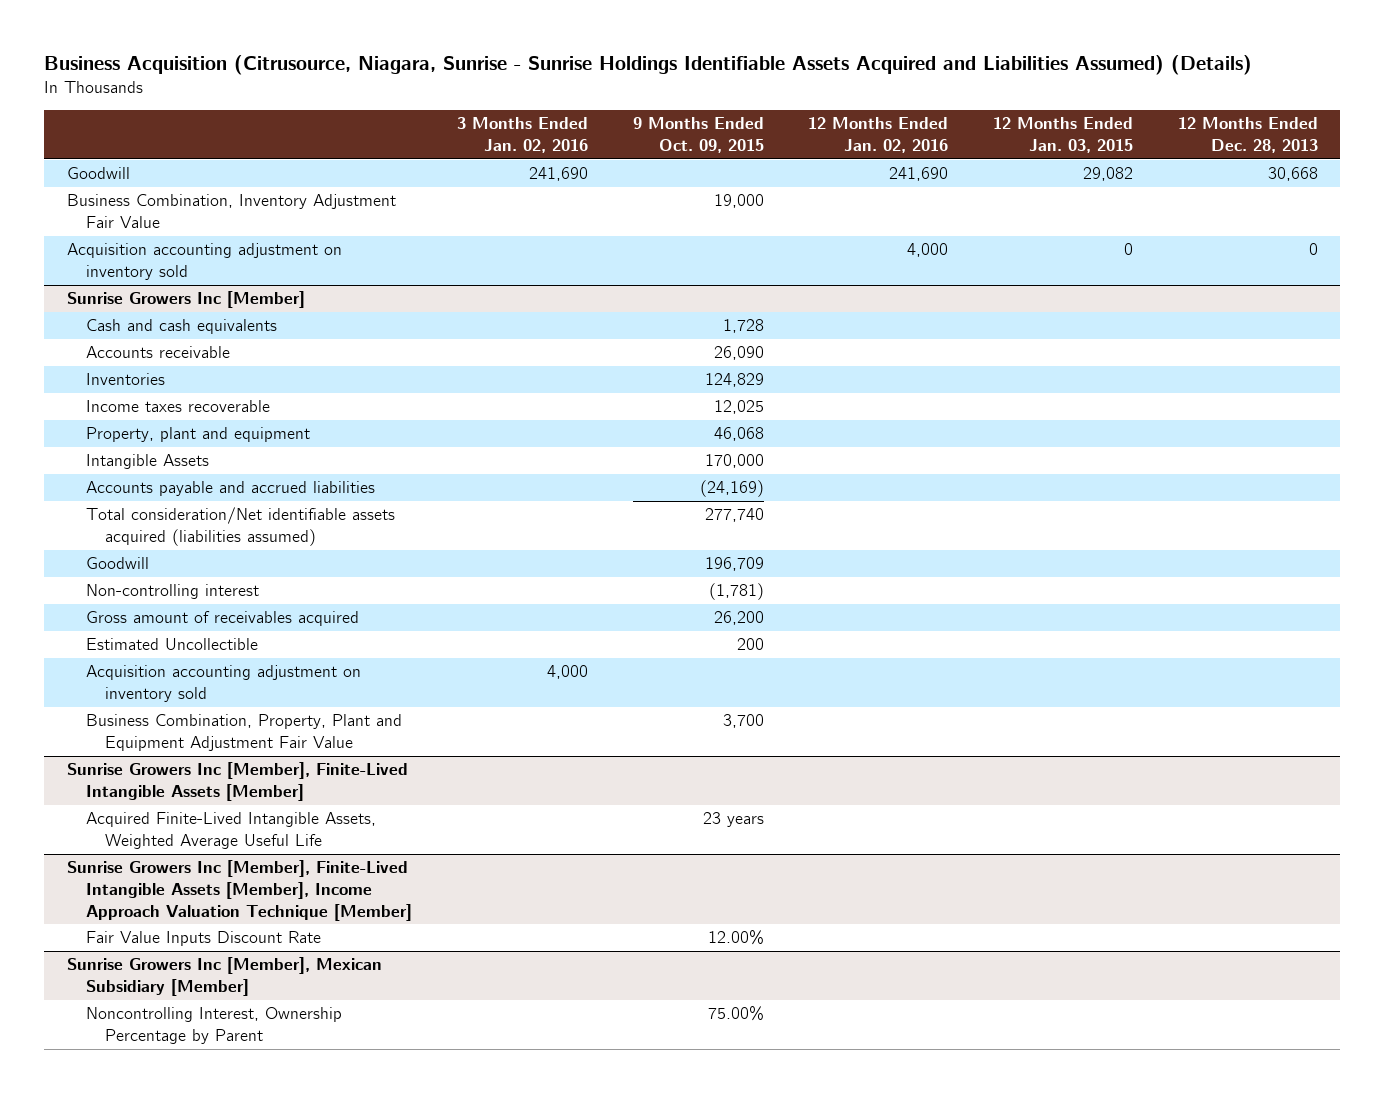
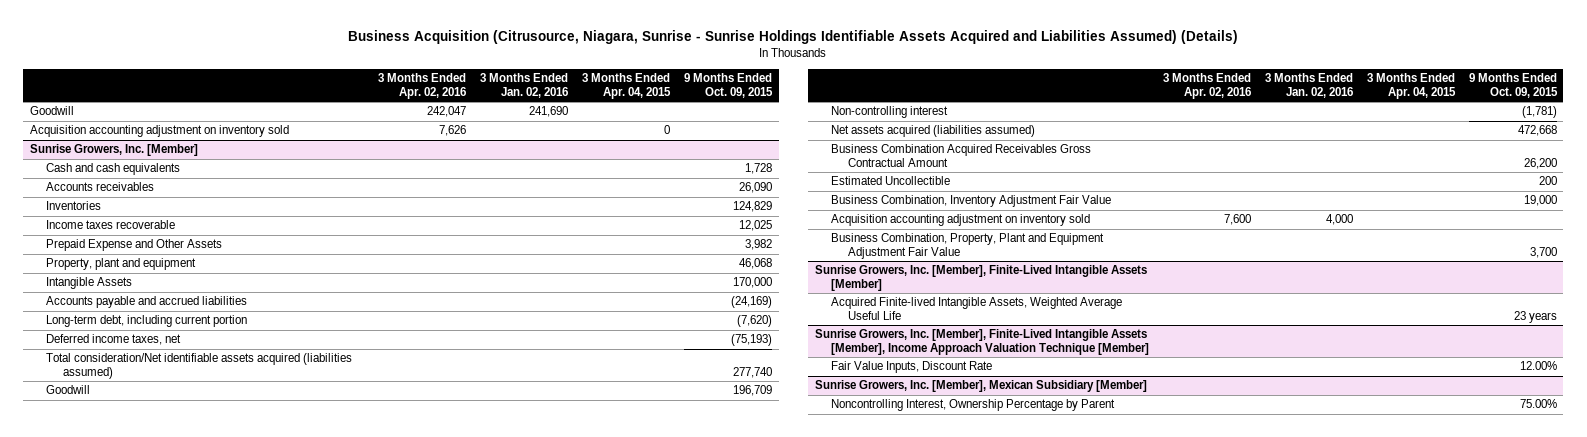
[808,117,949,153] 12 Months Ended Jan. 02, 2016 -> none
[993,117,1134,153] 12 Months Ended Jan. 03, 2015 -> none
[1177,117,1318,153] 12 Months Ended Dec. 28, 2013 -> none
none -> [378,73,467,100] 3 Months Ended Apr. 02, 2016
none -> [581,73,671,100] 3 Months Ended Apr. 04, 2015
[66,194,396,228] Business Combination, Inventory Adjustment Fair Value -> none
[66,291,305,309] Sunrise Growers Inc [Member] -> [30,144,199,157] Sunrise Growers, Inc. [Member]
[85,346,230,359] Accounts receivable -> [46,182,155,192] Accounts receivables
none -> [46,239,223,252] Prepaid Expense and Other Assets
none -> [46,315,248,328] Long-term debt, including current portion
none -> [46,334,182,346] Deferred income taxes, net
none -> [831,125,1036,138] Net assets acquired (liabilities assumed)
[85,611,359,627] Gross amount of receivables acquired -> [831,144,1092,167] Business Combination Acquired Receivables Gross Contractual Amount
none -> [831,195,1112,208] Business Combination, Inventory Adjustment Fair Value
[66,762,408,801] Sunrise Growers Inc [Member], Finite-Lived Intangible Assets [Member] -> [814,265,1147,291] Sunrise Growers, Inc. [Member], Finite-Lived Intangible Assets [Member]
[85,812,376,849] Acquired Finite-Lived Intangible Assets, Weighted Average Useful Life -> [831,297,1123,320] Acquired Finite-lived Intangible Assets, Weighted Average Useful Life
[66,860,412,921] Sunrise Growers Inc [Member], Finite-Lived Intangible Assets [Member], Income Approach Valuation Technique [Member] -> [814,329,1150,355] Sunrise Growers, Inc. [Member], Finite-Lived Intangible Assets [Member], Income Approach Valuation Technique [Member]
[85,931,321,947] Fair Value Inputs Discount Rate -> [831,361,993,374] Fair Value Inputs, Discount Rate
[66,957,382,996] Sunrise Growers Inc [Member], Mexican Subsidiary [Member] -> [814,380,1147,393] Sunrise Growers, Inc. [Member], Mexican Subsidiary [Member]

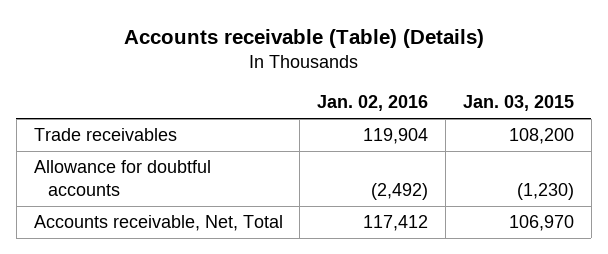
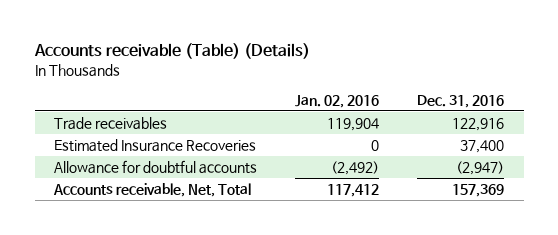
[462,94,574,111] Jan. 03, 2015 -> none
none -> [417,94,505,108] Dec. 31, 2016
none -> [53,138,256,152] Estimated Insurance Recoveries

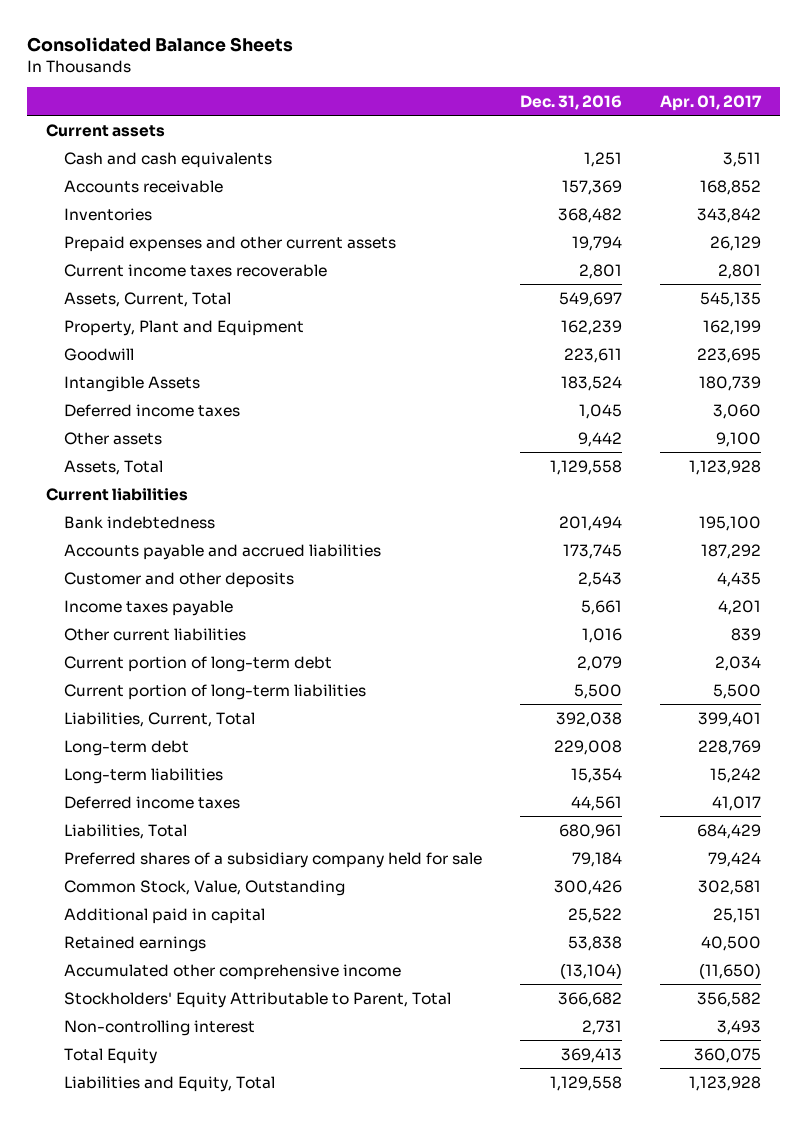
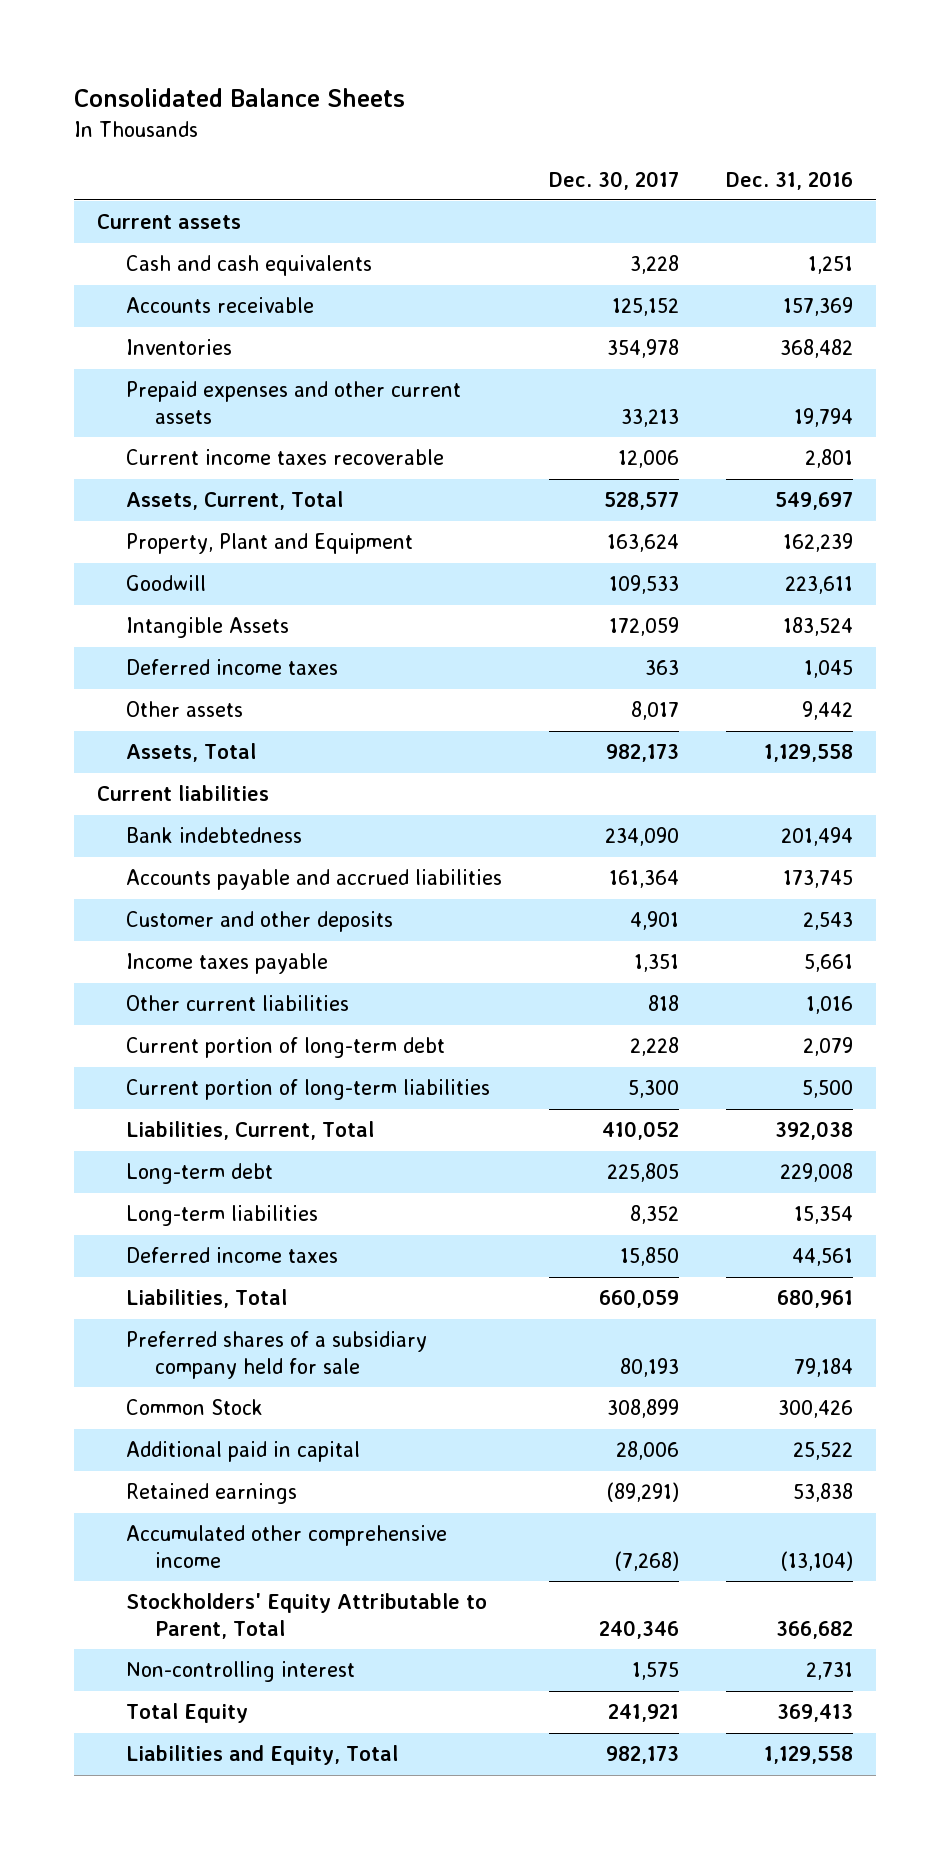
[659,94,762,111] Apr. 01, 2017 -> none
none -> [548,170,679,190] Dec. 30, 2017
[64,879,346,896] Common Stock, Value, Outstanding -> [126,1399,264,1416] Common Stock

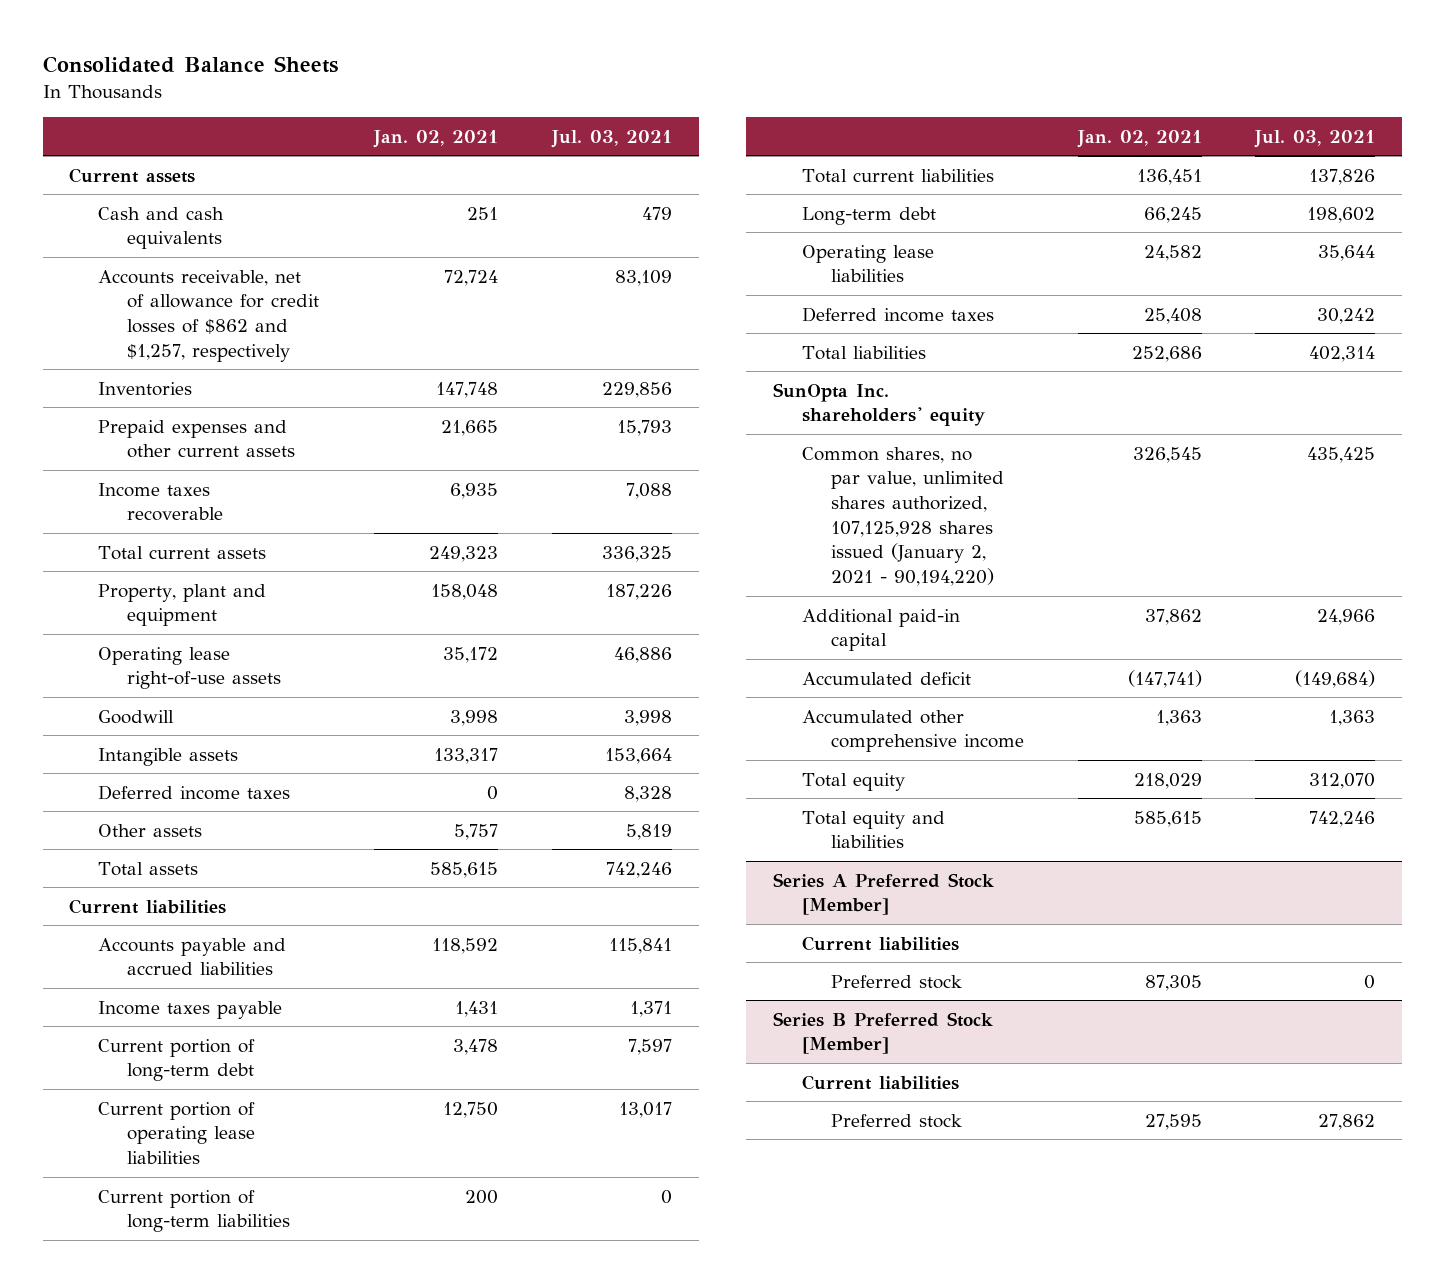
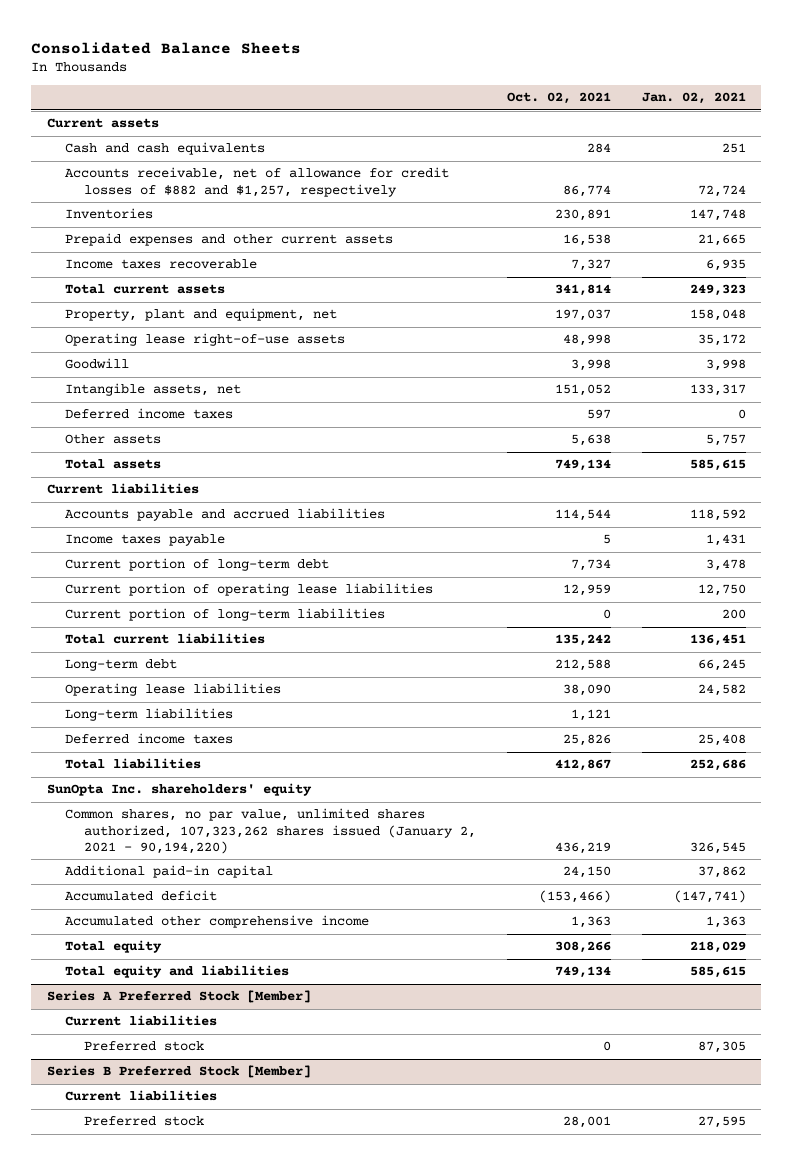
[550,129,672,148] Jul. 03, 2021 -> none
none -> [507,92,612,105] Oct. 02, 2021
[98,269,320,362] Accounts receivable, net of allowance for credit losses of $862 and $1,257, respectively -> [65,167,450,197] Accounts receivable, net of allowance for credit losses of $882 and $1,257, respectively
[98,583,267,627] Property, plant and equipment -> [65,308,338,322] Property, plant and equipment, net
[98,747,239,766] Intangible assets -> [65,383,242,397] Intangible assets, net
none -> [65,708,234,722] Long-term liabilities
[802,446,1005,587] Common shares, no par value, unlimited shares authorized, 107,125,928 shares issued (January 2, 2021 - 90,194,220) -> [65,808,477,854] Common shares, no par value, unlimited shares authorized, 107,323,262 shares issued (January 2, 2021 - 90,194,220)

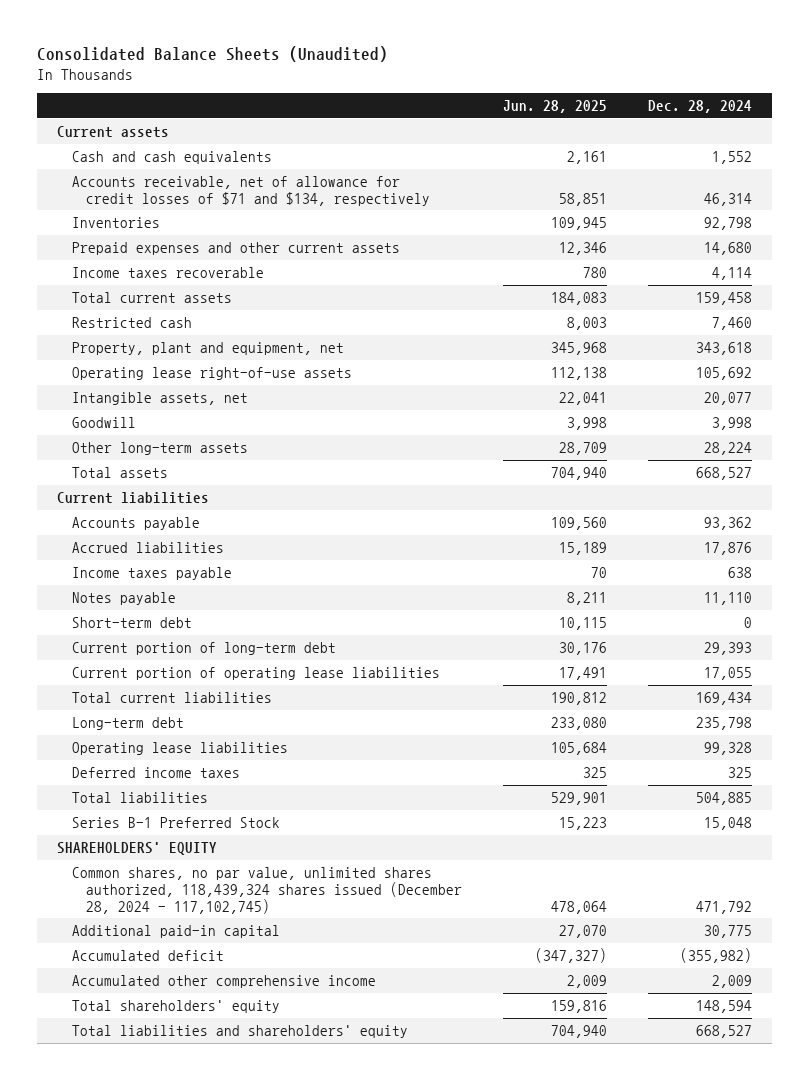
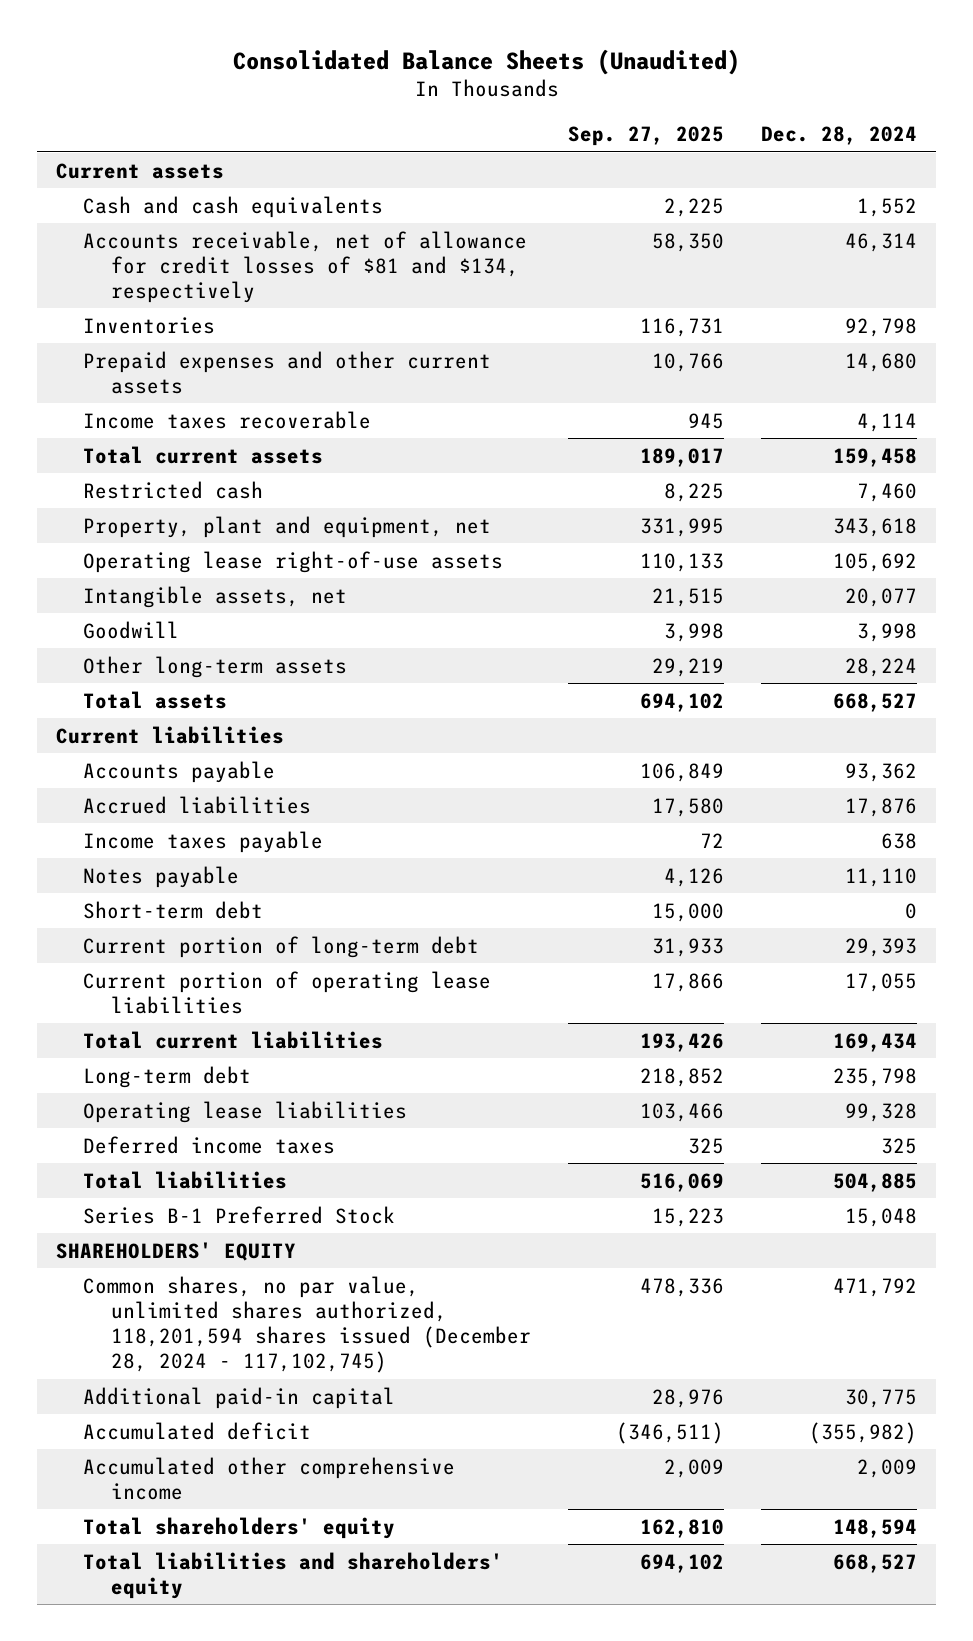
[503,100,608,114] Jun. 28, 2025 -> none
none -> [568,126,725,147] Sep. 27, 2025
[71,175,431,206] Accounts receivable, net of allowance for credit losses of $71 and $134, respectively -> [83,230,528,304] Accounts receivable, net of allowance for credit losses of $81 and $134, respectively
[71,866,463,914] Common shares, no par value, unlimited shares authorized, 118,439,324 shares issued (December 28, 2024 - 117,102,745) -> [83,1275,531,1374] Common shares, no par value, unlimited shares authorized, 118,201,594 shares issued (December 28, 2024 - 117,102,745)

